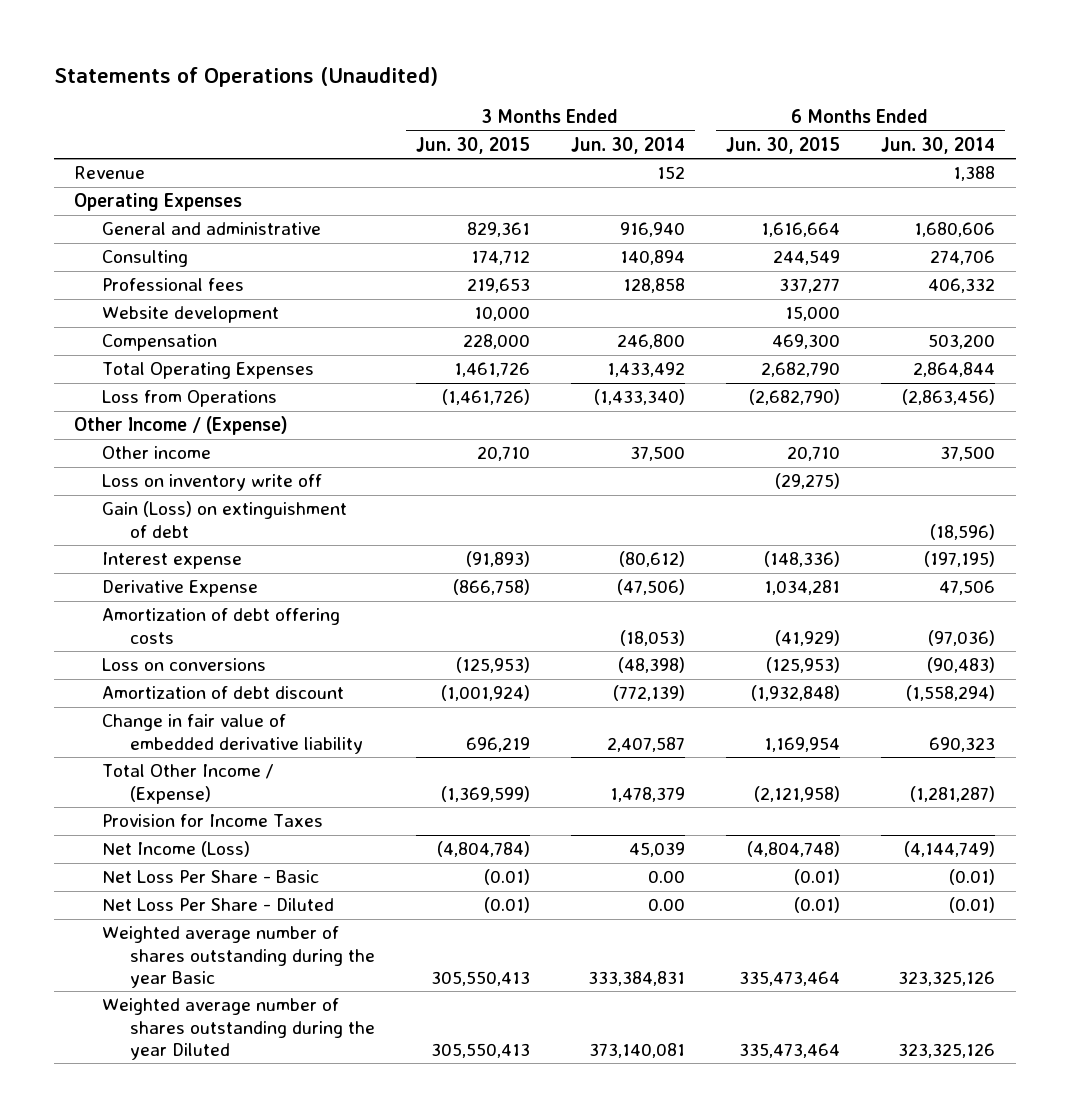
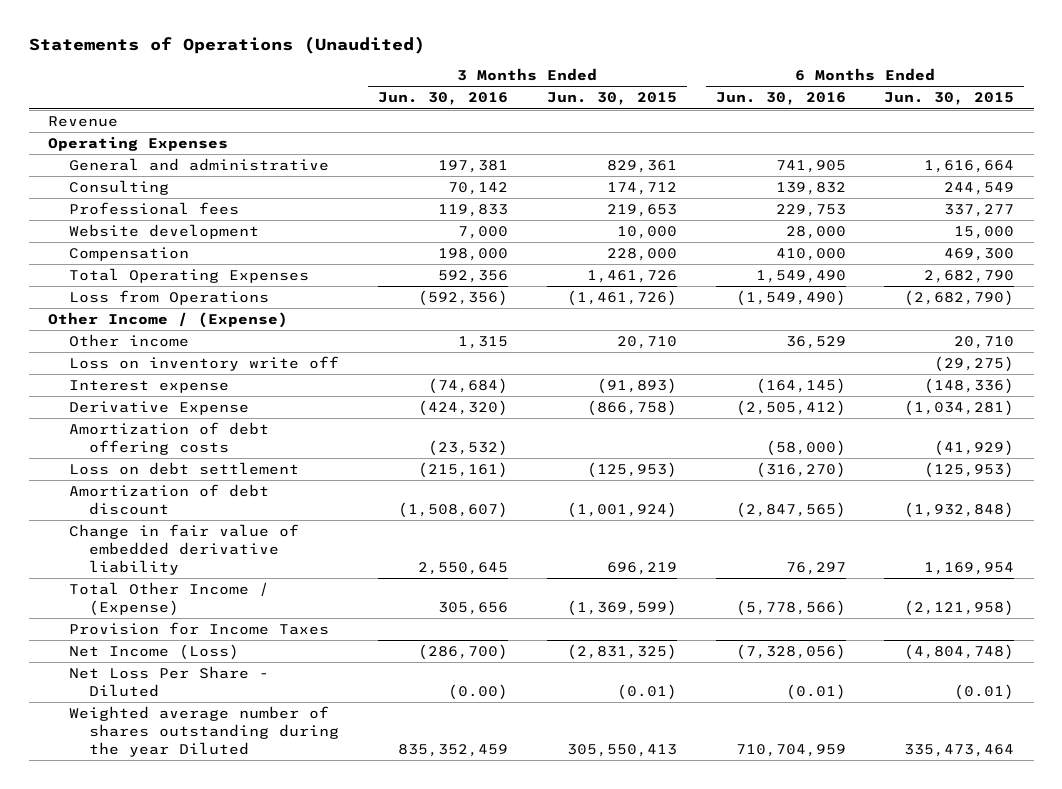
[570,136,685,154] Jun. 30, 2014 -> none
[880,136,995,154] Jun. 30, 2014 -> none
none -> [378,92,509,106] Jun. 30, 2016
none -> [715,92,846,106] Jun. 30, 2016
[102,501,348,538] Gain (Loss) on extinguishment of debt -> none
[763,580,840,596] 1,034,281 -> [904,400,1015,417] (1,034,281)
[102,658,267,672] Loss on conversions -> [68,462,299,476] Loss on debt settlement
[102,870,320,884] Net Loss Per Share - Basic -> none
[436,841,530,858] (4,804,784) -> [566,644,677,661] (2,831,325)
[102,926,375,988] Weighted average number of shares outstanding during the year Basic -> none

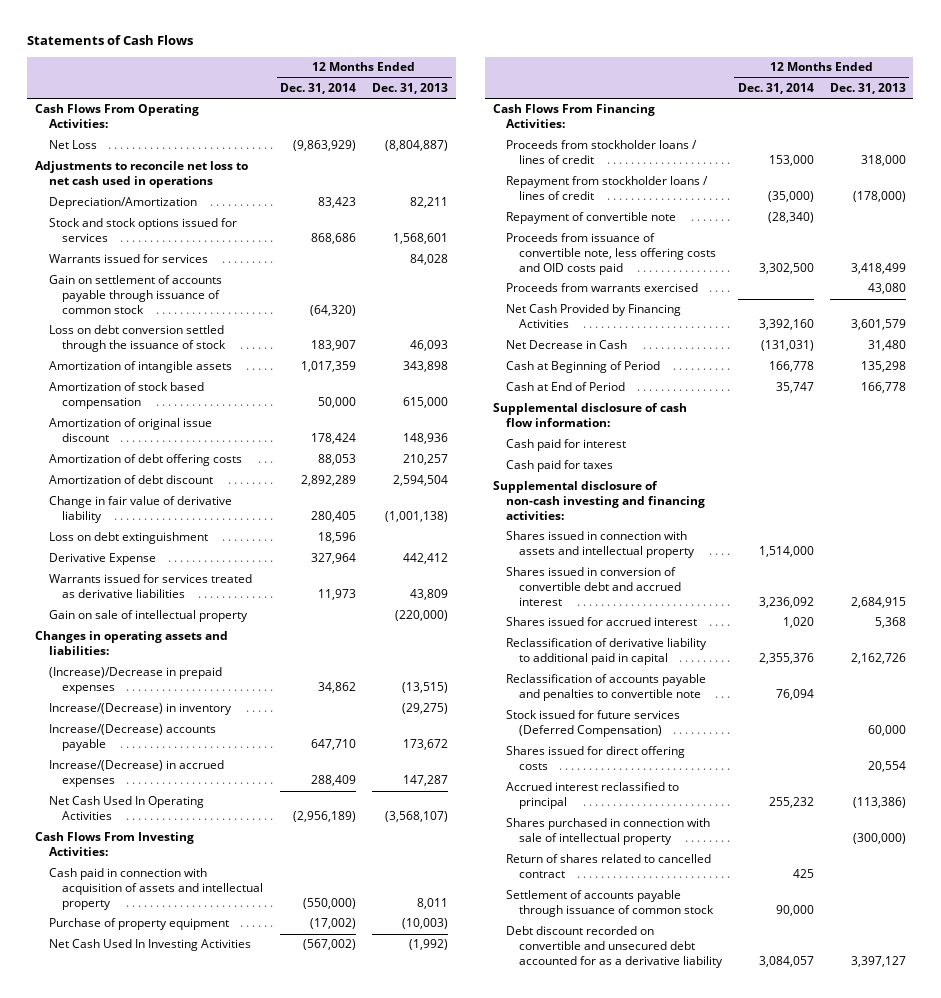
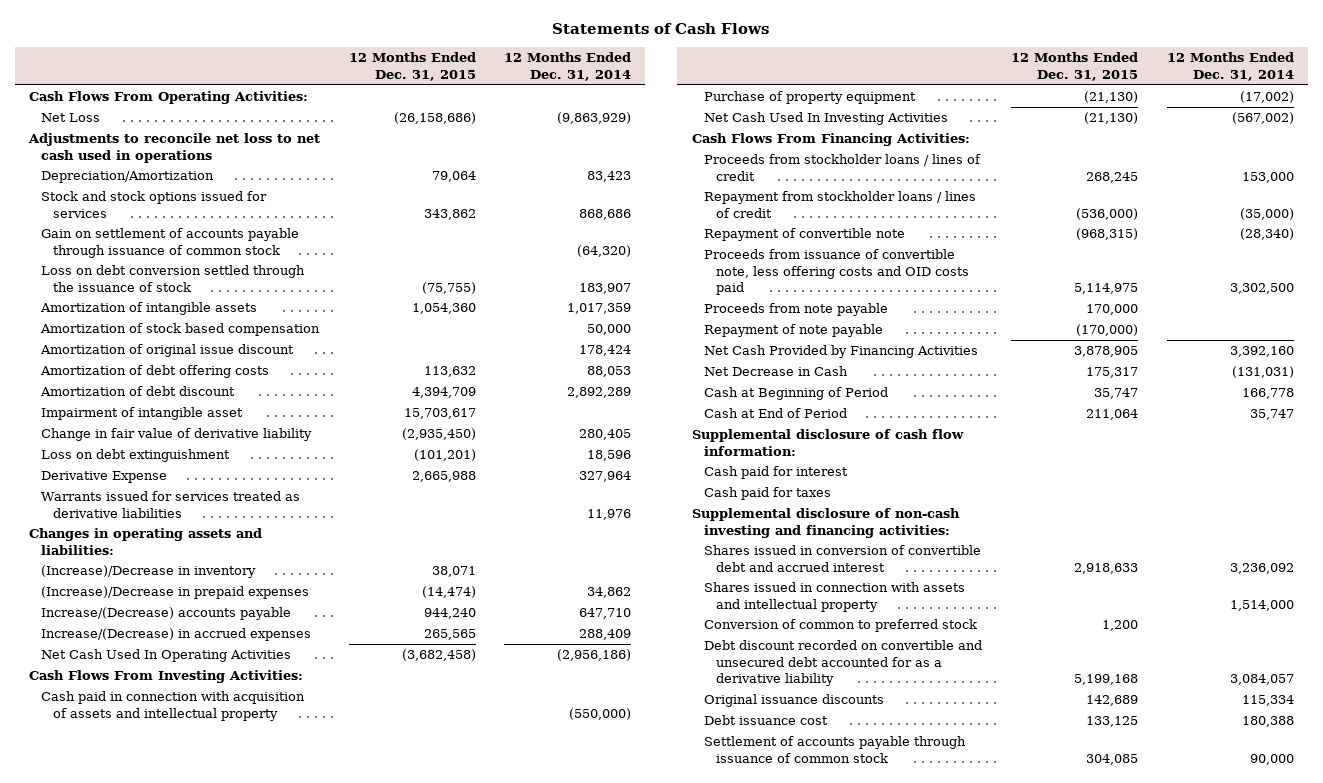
[372,83,449,95] Dec. 31, 2013 -> none
none -> [348,52,476,81] 12 Months Ended Dec. 31, 2015
[48,254,208,264] Warrants issued for services -> none
none -> [40,407,243,421] Impairment of intangible asset
[48,610,248,623] Gain on sale of intellectual property -> none
[318,589,357,601] 11,973 -> [587,508,632,520] 11,976
none -> [40,565,256,579] (Increase)/Decrease in inventory
[48,703,232,716] Increase/(Decrease) in inventory -> none
[293,811,357,823] (2,956,189) -> [557,649,632,662] (2,956,186)
[505,283,698,293] Proceeds from warrants exercised -> none
none -> [703,303,888,317] Proceeds from note payable
none -> [703,324,883,338] Repayment of note payable
[505,617,697,627] Shares issued for accrued interest -> none
[505,638,707,666] Reclassification of derivative liability to additional paid in capital -> none
[505,674,706,702] Reclassification of accounts payable and penalties to convertible note -> none
[505,710,680,738] Stock issued for future services (Deferred Compensation) -> none
[505,746,685,771] Shares issued for direct offering costs -> none
[505,782,679,810] Accrued interest reclassified to principal -> none
[505,818,710,846] Shares purchased in connection with sale of intellectual property -> none
[505,854,711,879] Return of shares related to cancelled contract -> none
[505,531,695,559] Shares issued in connection with assets and intellectual property -> [703,582,965,612] Shares issued in connection with assets and intellectual property
none -> [703,619,977,633] Conversion of common to preferred stock
none -> [703,694,884,708] Original issuance discounts
none -> [703,715,828,726] Debt issuance cost
[505,890,714,918] Settlement of accounts payable through issuance of common stock -> [703,736,966,763] Settlement of accounts payable through issuance of common stock

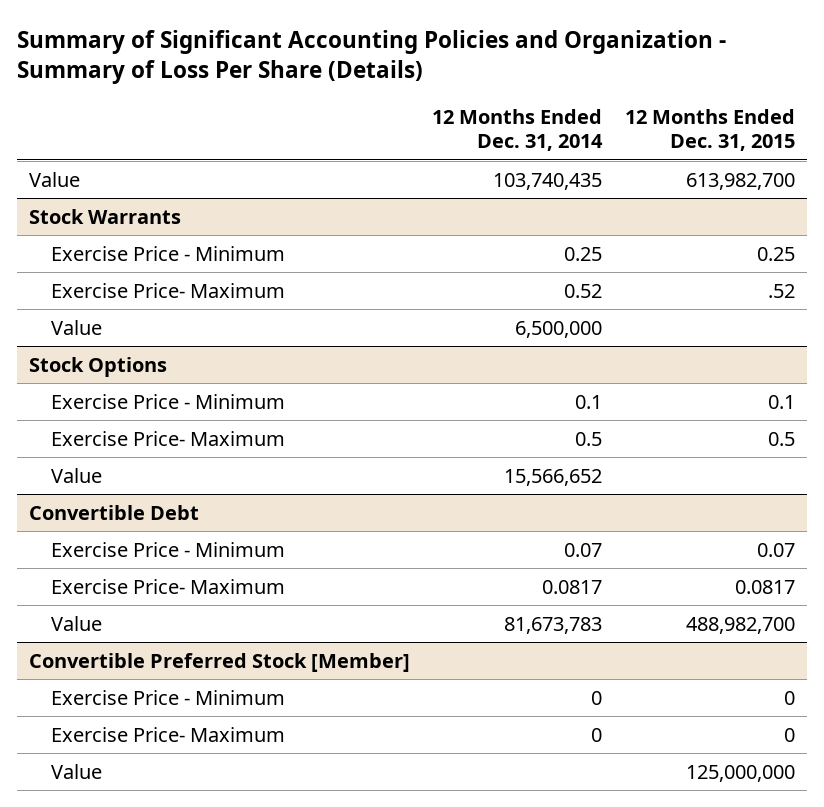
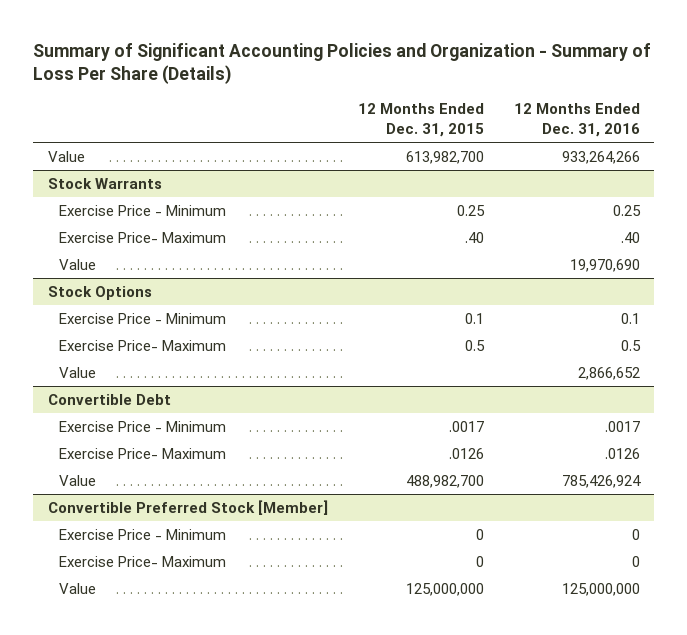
[432,109,604,152] 12 Months Ended Dec. 31, 2014 -> none
none -> [513,103,640,137] 12 Months Ended Dec. 31, 2016
[768,283,796,298] .52 -> [464,232,484,244] .40
[757,542,796,557] 0.07 -> [448,421,484,433] .0017
[735,579,796,594] 0.0817 -> [448,448,484,460] .0126

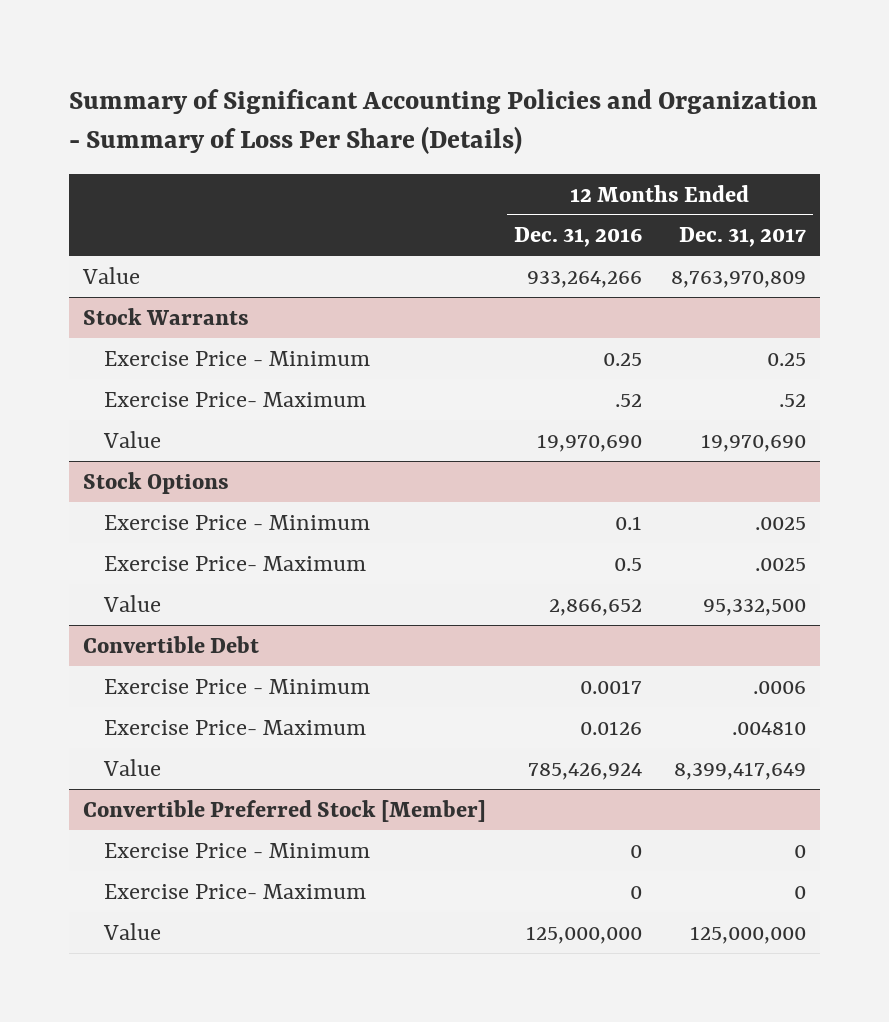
[357,103,484,137] 12 Months Ended Dec. 31, 2015 -> none
none -> [678,227,806,248] Dec. 31, 2017
[620,232,640,244] .40 -> [615,393,643,407] .52
[604,421,640,433] .0017 -> [580,679,643,694] 0.0017
[604,448,640,460] .0126 -> [580,720,643,735] 0.0126

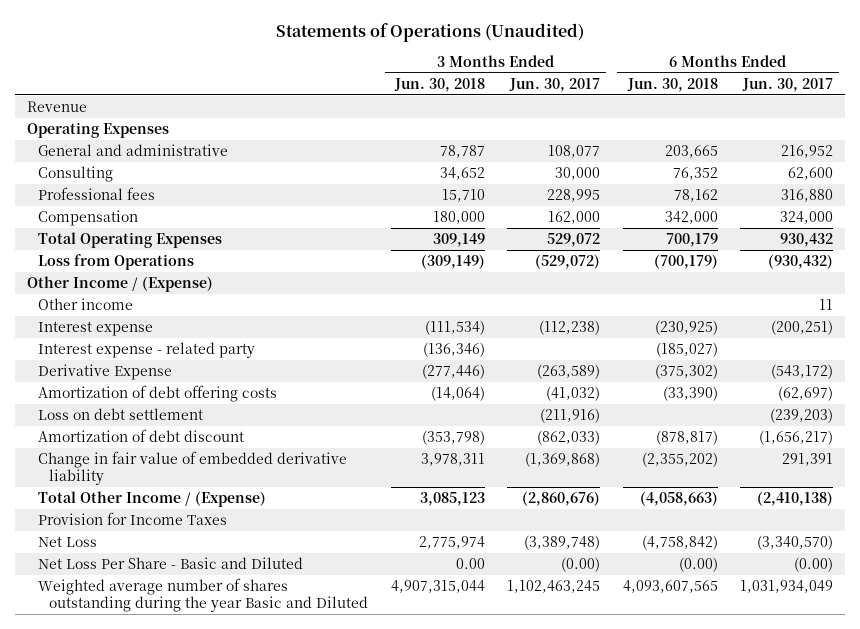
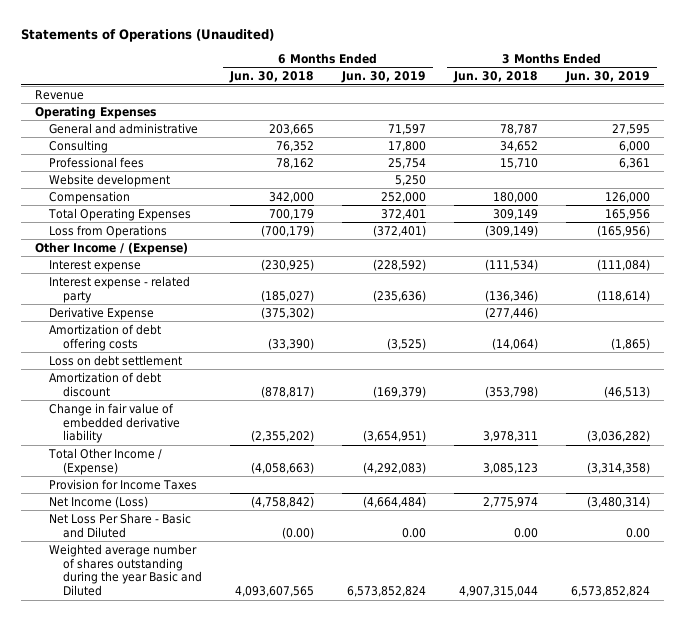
[509,77,601,92] Jun. 30, 2017 -> none
[742,77,834,92] Jun. 30, 2017 -> none
none -> [341,71,427,84] Jun. 30, 2019
none -> [564,71,650,84] Jun. 30, 2019
none -> [49,173,171,187] Website development
[37,297,133,310] Other income -> none
[37,535,97,547] Net Loss -> [49,495,149,508] Net Income (Loss)

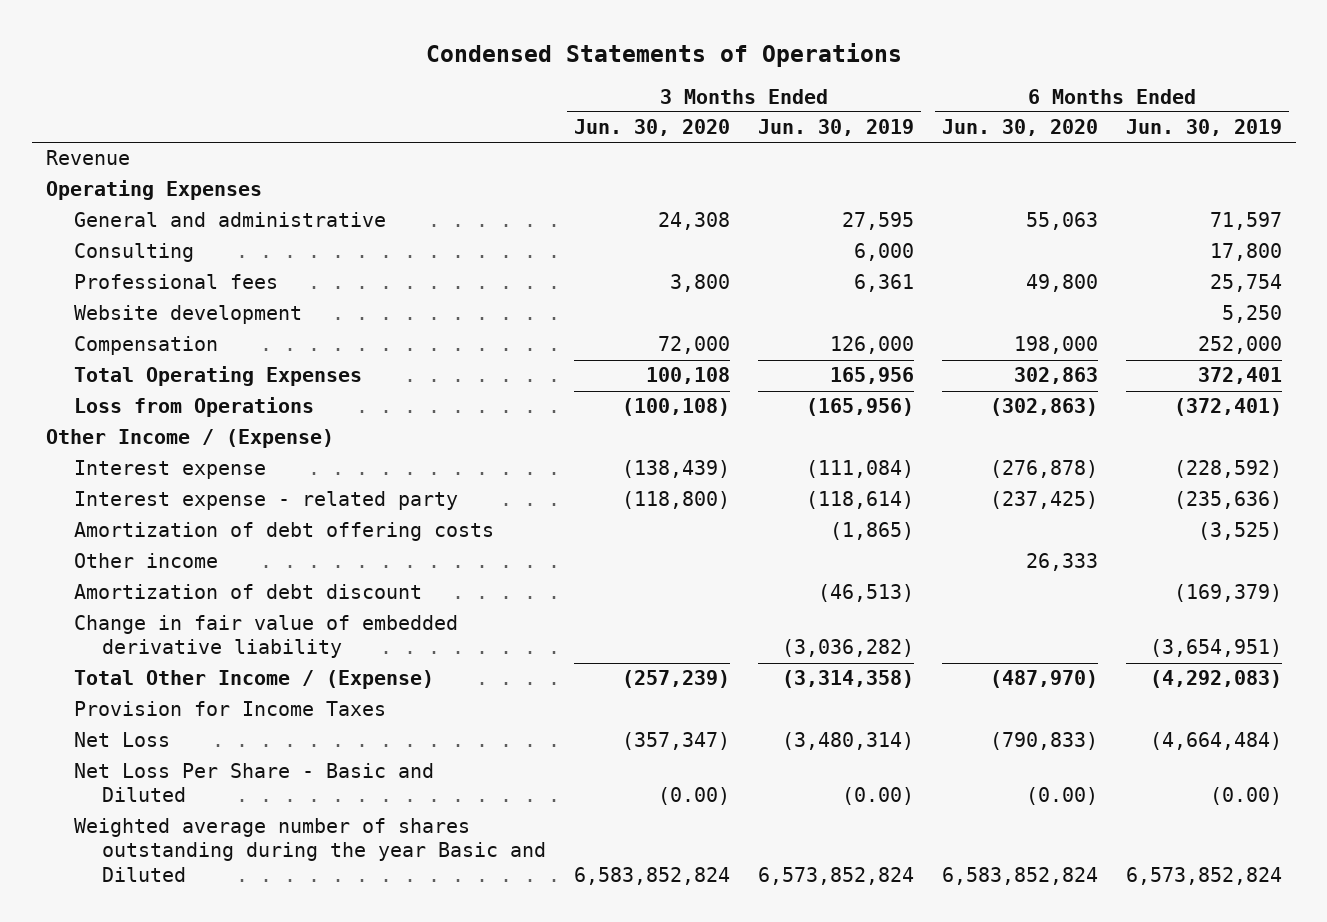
[21,29,275,43] Statements of Operations (Unaudited) -> [425,42,902,67] Condensed Statements of Operations
[229,71,315,84] Jun. 30, 2018 -> none
[452,71,538,84] Jun. 30, 2018 -> none
none -> [573,119,730,137] Jun. 30, 2020
none -> [941,119,1098,137] Jun. 30, 2020
[49,306,155,320] Derivative Expense -> none
[49,354,183,366] Loss on debt settlement -> none
none -> [73,553,218,569] Other income
[49,495,149,508] Net Income (Loss) -> [73,732,170,748] Net Loss
[402,527,427,538] 0.00 -> [1209,787,1282,806] (0.00)
[625,527,650,538] 0.00 -> [841,787,914,806] (0.00)

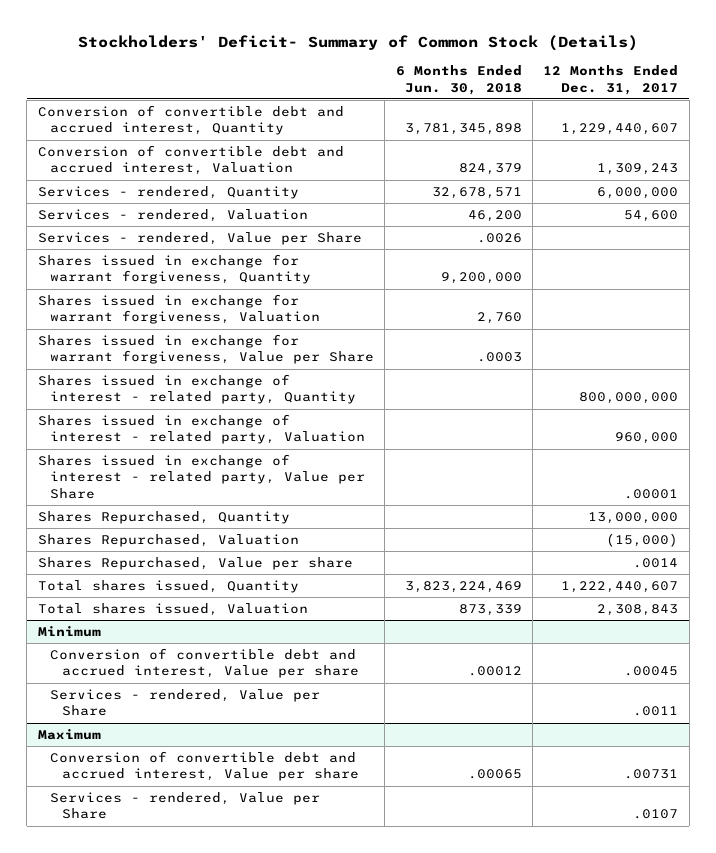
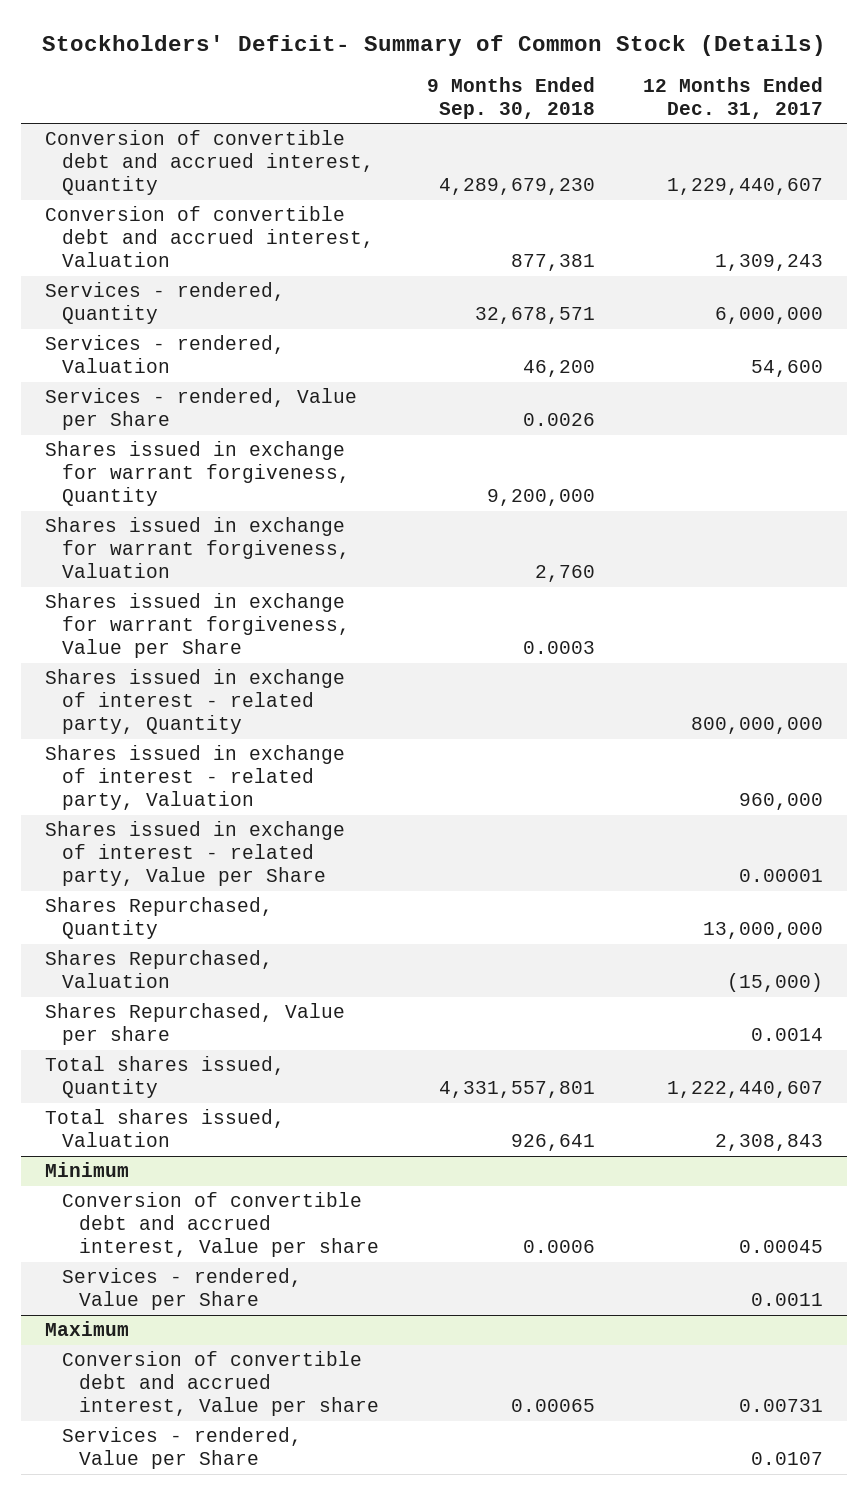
[395,65,522,95] 6 Months Ended Jun. 30, 2018 -> none
none -> [427,76,596,119] 9 Months Ended Sep. 30, 2018
[624,488,679,499] .00001 -> [739,869,824,883] 0.00001
[633,558,679,569] .0014 -> [751,1028,824,1042] 0.0014
[624,666,679,677] .00045 -> [739,1240,824,1254] 0.00045
[633,706,679,717] .0011 -> [751,1293,824,1307] 0.0011
[624,769,679,780] .00731 -> [739,1399,824,1413] 0.00731
[633,809,679,820] .0107 -> [751,1452,824,1466] 0.0107

